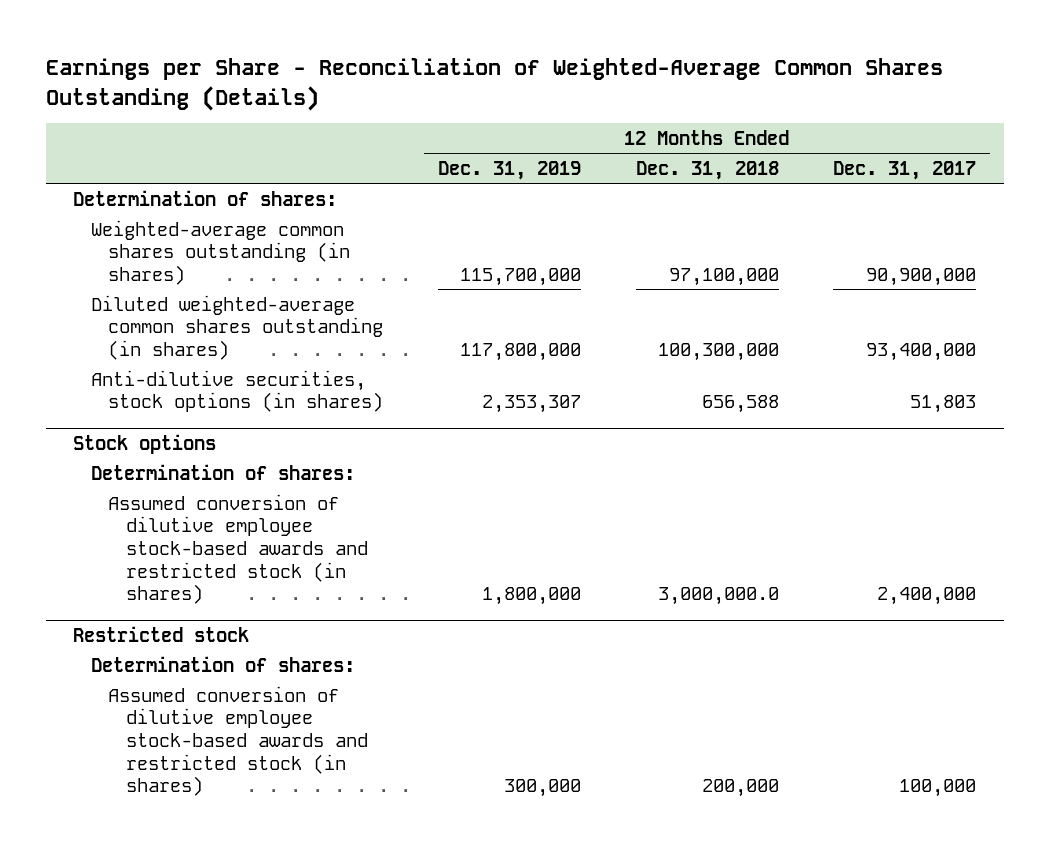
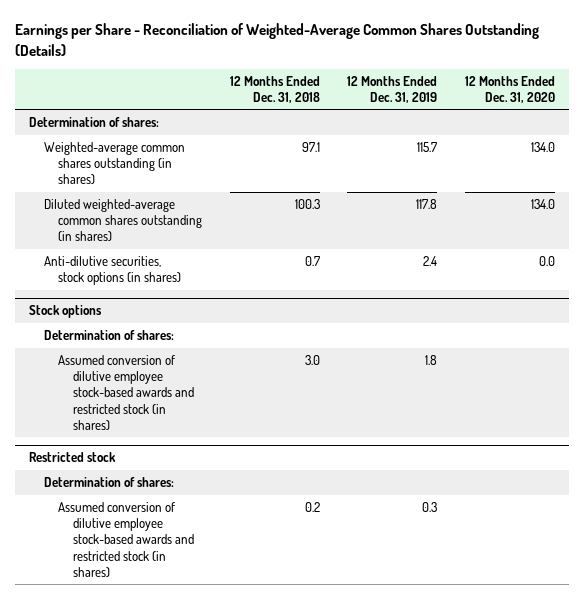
[833,160,977,180] Dec. 31, 2017 -> none
none -> [464,75,555,103] 12 Months Ended Dec. 31, 2020
[460,267,582,286] 115,700,000 -> [417,142,438,153] 115.7
[668,267,779,286] 97,100,000 -> [301,142,320,153] 97.1
[460,342,582,361] 117,800,000 -> [416,199,438,210] 117.8
[657,342,779,361] 100,300,000 -> [294,199,320,210] 100.3
[482,395,582,414] 2,353,307 -> [423,256,438,267] 2.4
[701,395,779,414] 656,588 -> [304,256,320,267] 0.7
[482,587,582,606] 1,800,000 -> [425,355,438,366] 1.8
[657,587,779,606] 3,000,000.0 -> [304,355,320,366] 3.0
[504,779,582,798] 300,000 -> [422,502,438,513] 0.3
[701,779,779,798] 200,000 -> [304,502,320,513] 0.2

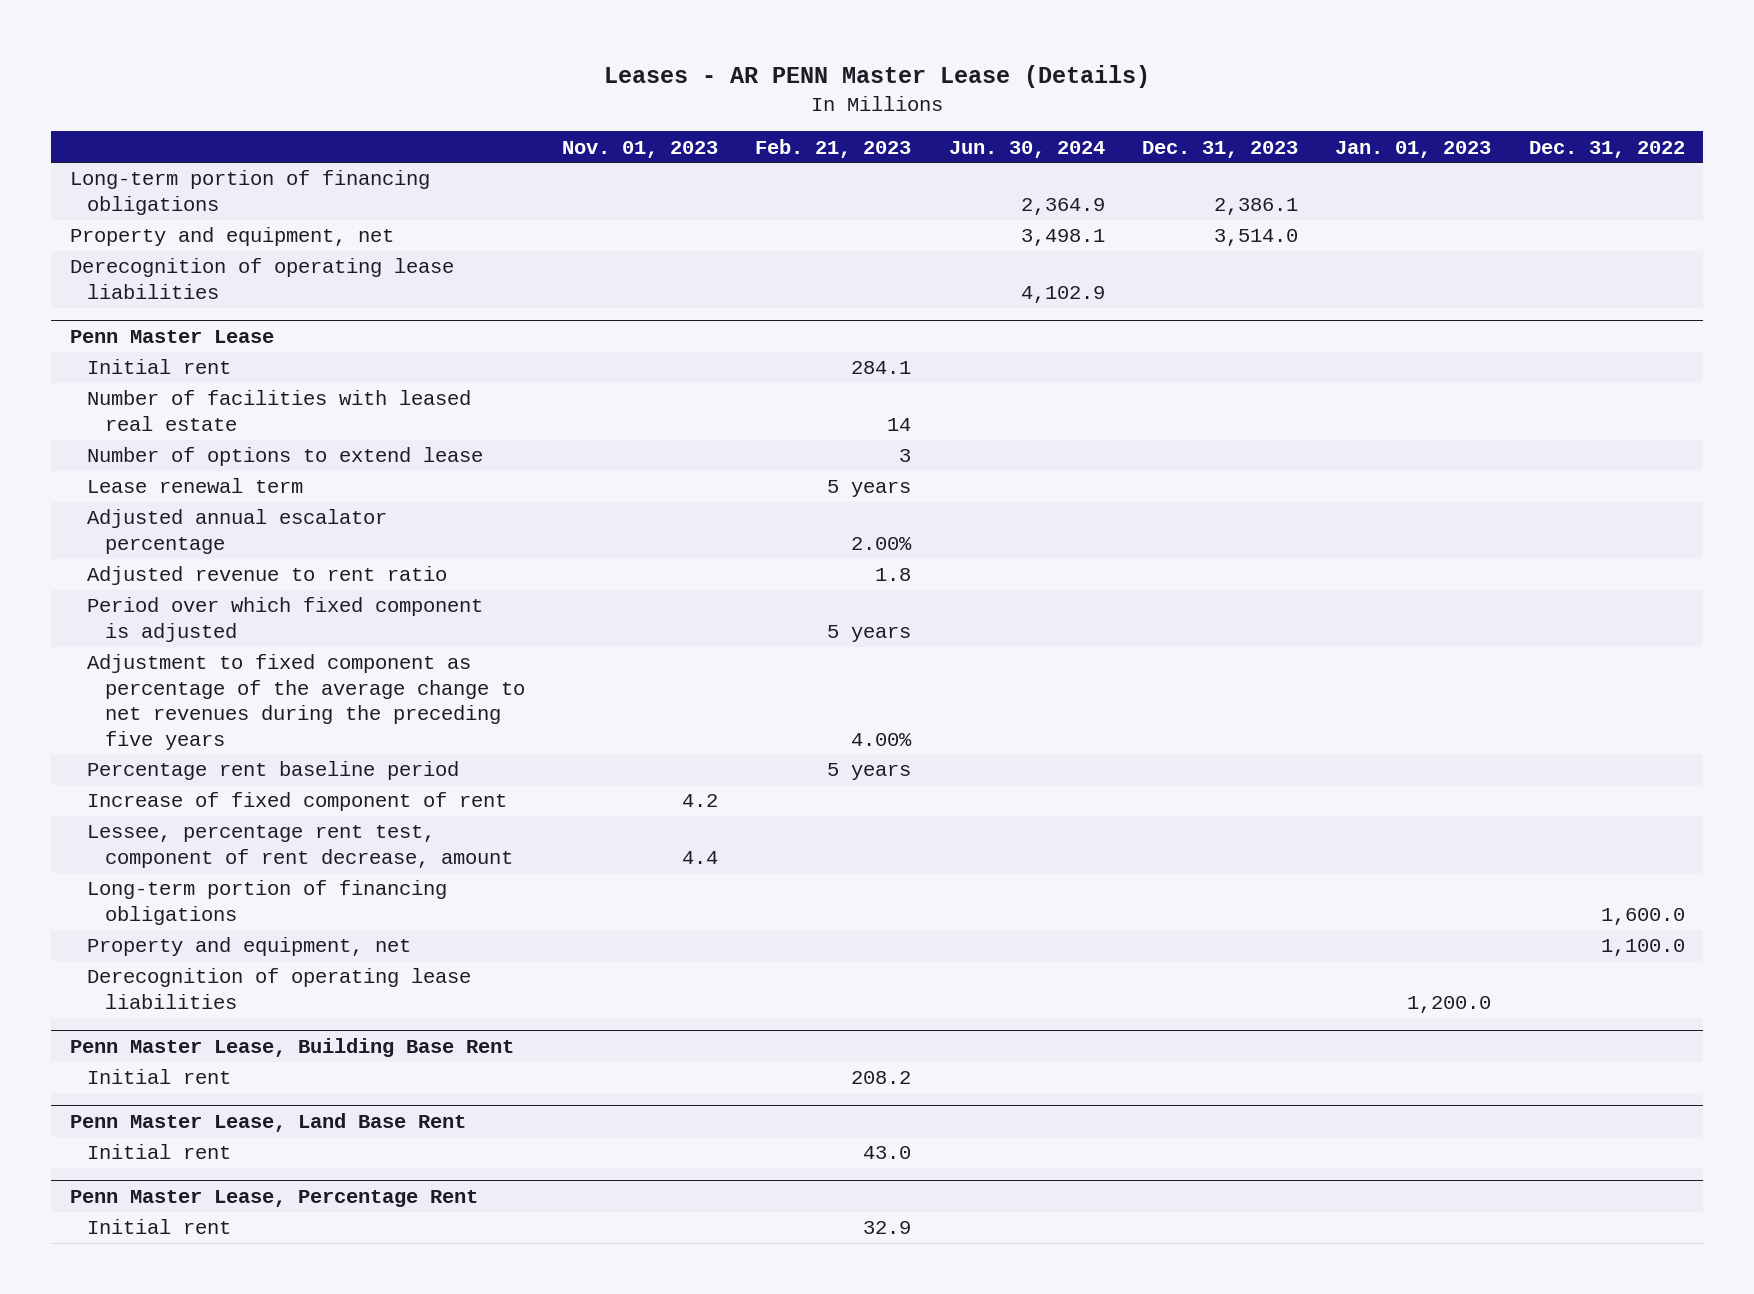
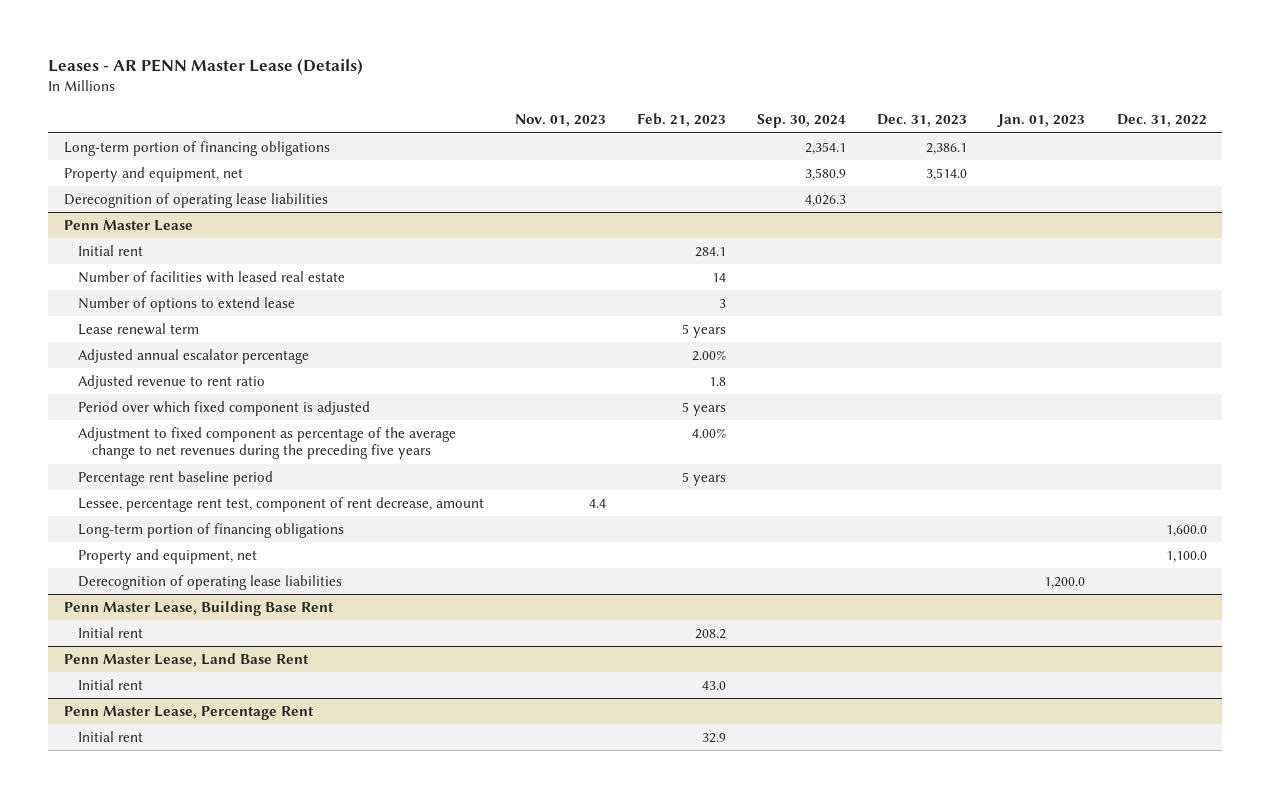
[948,140,1105,158] Jun. 30, 2024 -> none
none -> [757,114,847,129] Sep. 30, 2024
[87,792,508,812] Increase of fixed component of rent -> none

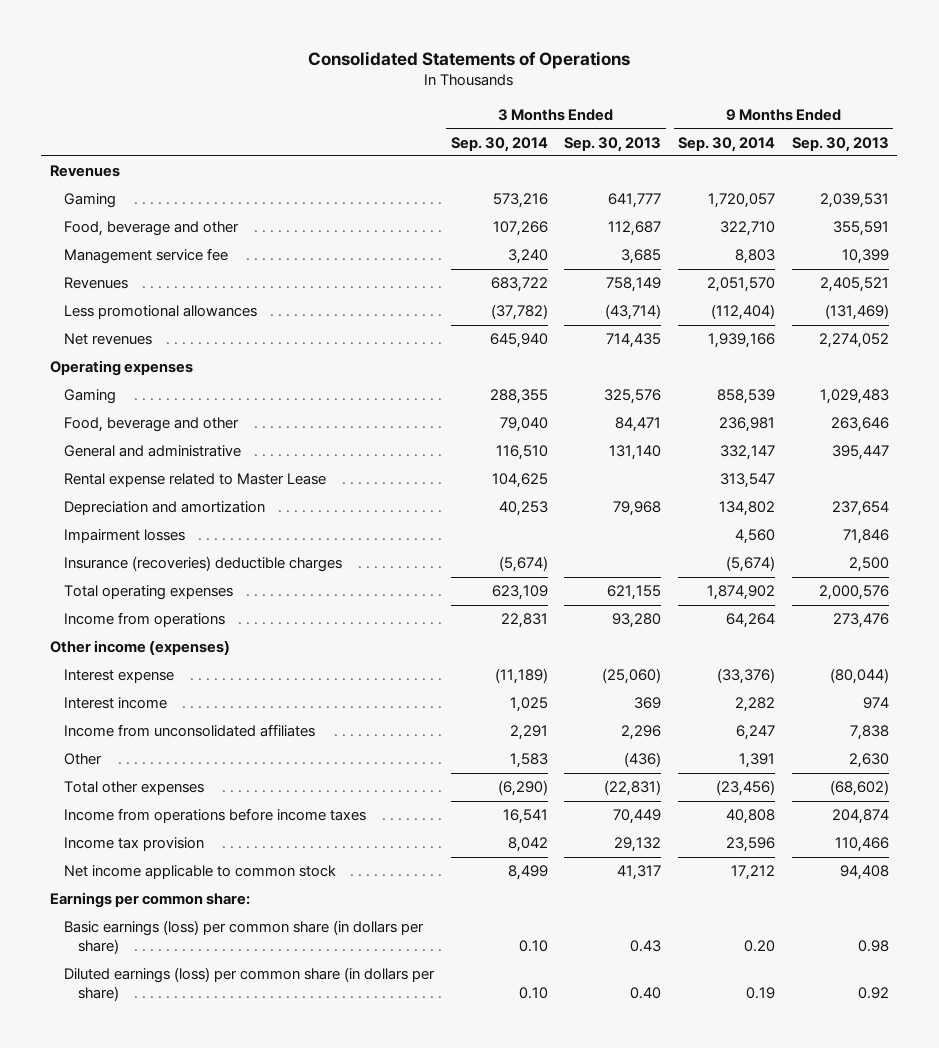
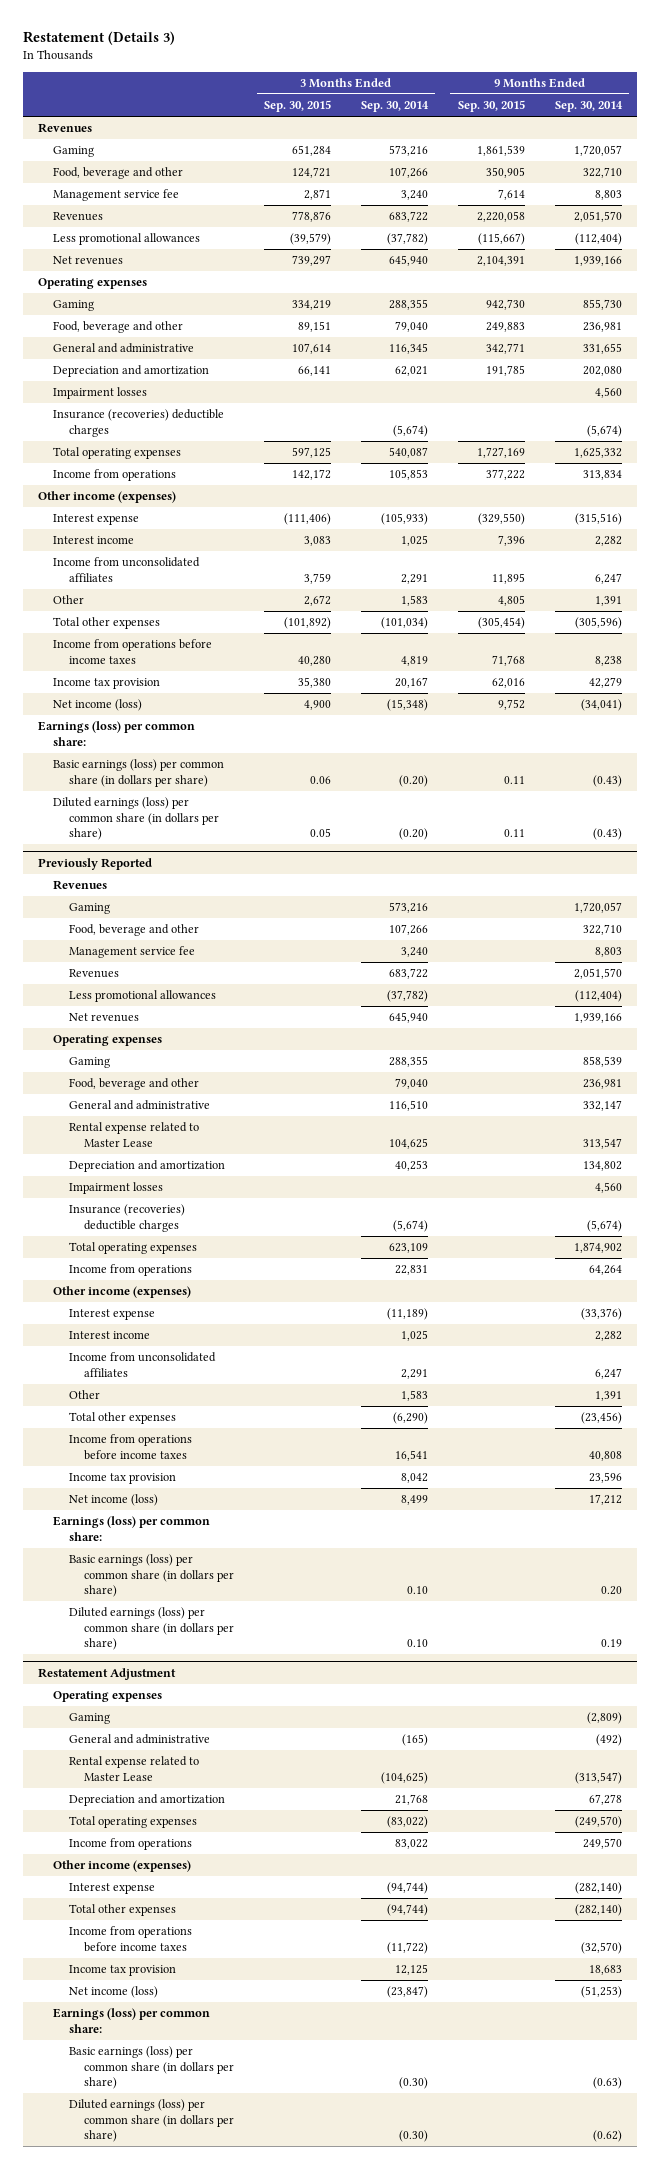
[308,50,631,69] Consolidated Statements of Operations -> [22,31,175,46] Restatement (Details 3)
[564,136,662,152] Sep. 30, 2013 -> none
[792,136,890,152] Sep. 30, 2013 -> none
none -> [264,100,332,113] Sep. 30, 2015
none -> [457,100,525,113] Sep. 30, 2015
none -> [53,300,95,312] Gaming
none -> [53,321,184,334] Food, beverage and other
none -> [53,343,195,354] General and administrative
none -> [53,365,210,378] Depreciation and amortization
none -> [53,387,148,400] Impairment losses
none -> [53,409,225,437] Insurance (recoveries) deductible charges
none -> [53,447,182,460] Total operating expenses
none -> [53,469,177,482] Income from operations
none -> [37,491,176,504] Other income (expenses)
none -> [53,514,140,526] Interest expense
none -> [53,536,135,545] Interest income
none -> [53,557,201,582] Income from unconsolidated affiliates
none -> [53,595,85,605] Other
none -> [53,617,161,630] Total other expenses
none -> [53,639,213,664] Income from operations before income taxes
none -> [53,678,161,690] Income tax provision
none -> [53,699,143,712] Net income (loss)
none -> [37,721,195,746] Earnings (loss) per common share:
none -> [53,759,225,787] Basic earnings (loss) per common share (in dollars per share)
none -> [53,797,219,841] Diluted earnings (loss) per common share (in dollars per share)
none -> [37,857,152,870] Previously Reported
none -> [53,880,108,891] Revenues
none -> [68,903,110,915] Gaming
none -> [68,924,199,937] Food, beverage and other
none -> [68,946,195,959] Management service fee
none -> [68,969,119,979] Revenues
none -> [68,990,216,1003] Less promotional allowances
none -> [68,1013,139,1023] Net revenues
none -> [53,1035,163,1047] Operating expenses
[63,865,336,880] Net income applicable to common stock -> [68,1494,158,1507] Net income (loss)
[49,892,250,909] Earnings per common share: -> [53,1516,211,1541] Earnings (loss) per common share:
none -> [37,1667,176,1680] Restatement Adjustment
none -> [53,1691,163,1703] Operating expenses
none -> [68,1713,110,1725] Gaming
none -> [68,1734,210,1745] General and administrative
none -> [68,1756,199,1781] Rental expense related to Master Lease
none -> [68,1794,225,1807] Depreciation and amortization
none -> [68,1816,197,1829] Total operating expenses
none -> [68,1838,192,1851] Income from operations
none -> [53,1860,192,1873] Other income (expenses)
none -> [68,1883,155,1895] Interest expense
none -> [68,1904,176,1917] Total other expenses
none -> [68,1926,192,1952] Income from operations before income taxes
none -> [68,1965,176,1977] Income tax provision
none -> [68,1986,158,1999] Net income (loss)
none -> [53,2008,211,2033] Earnings (loss) per common share:
none -> [68,2046,235,2090] Basic earnings (loss) per common share (in dollars per share)
none -> [68,2099,235,2143] Diluted earnings (loss) per common share (in dollars per share)

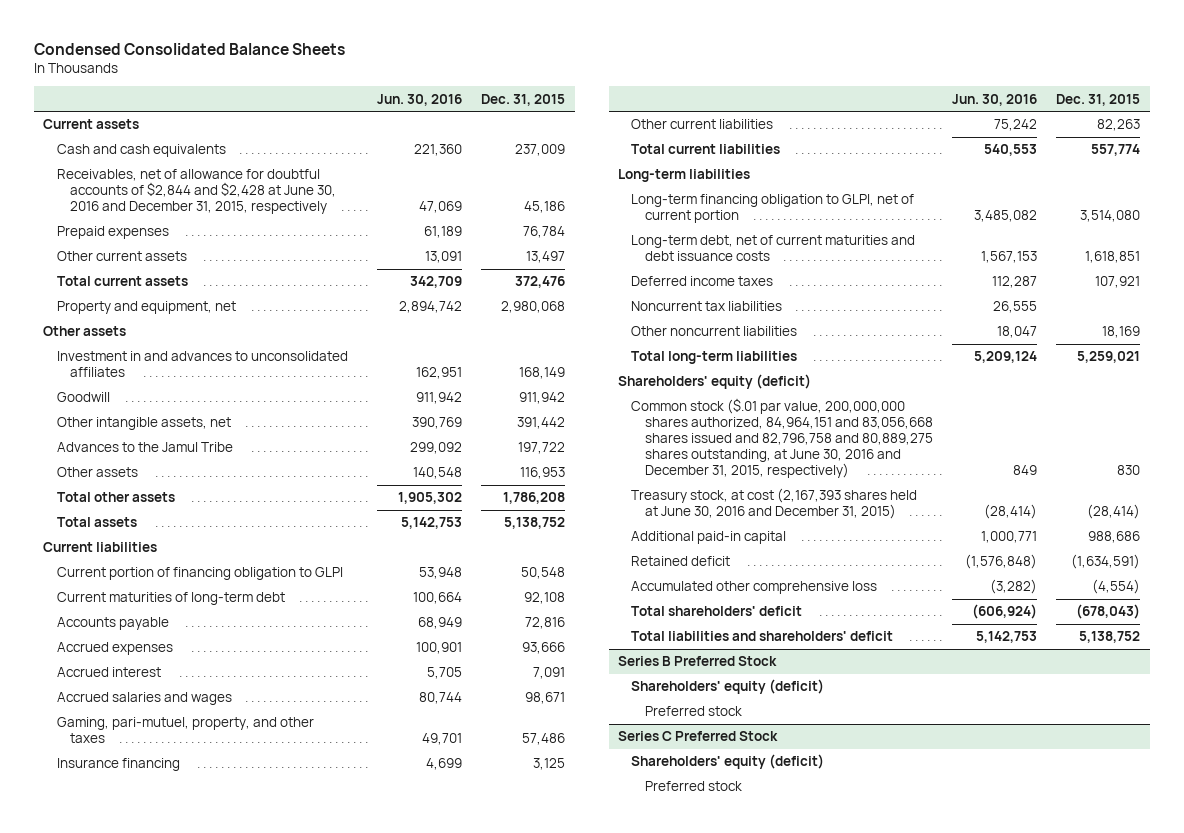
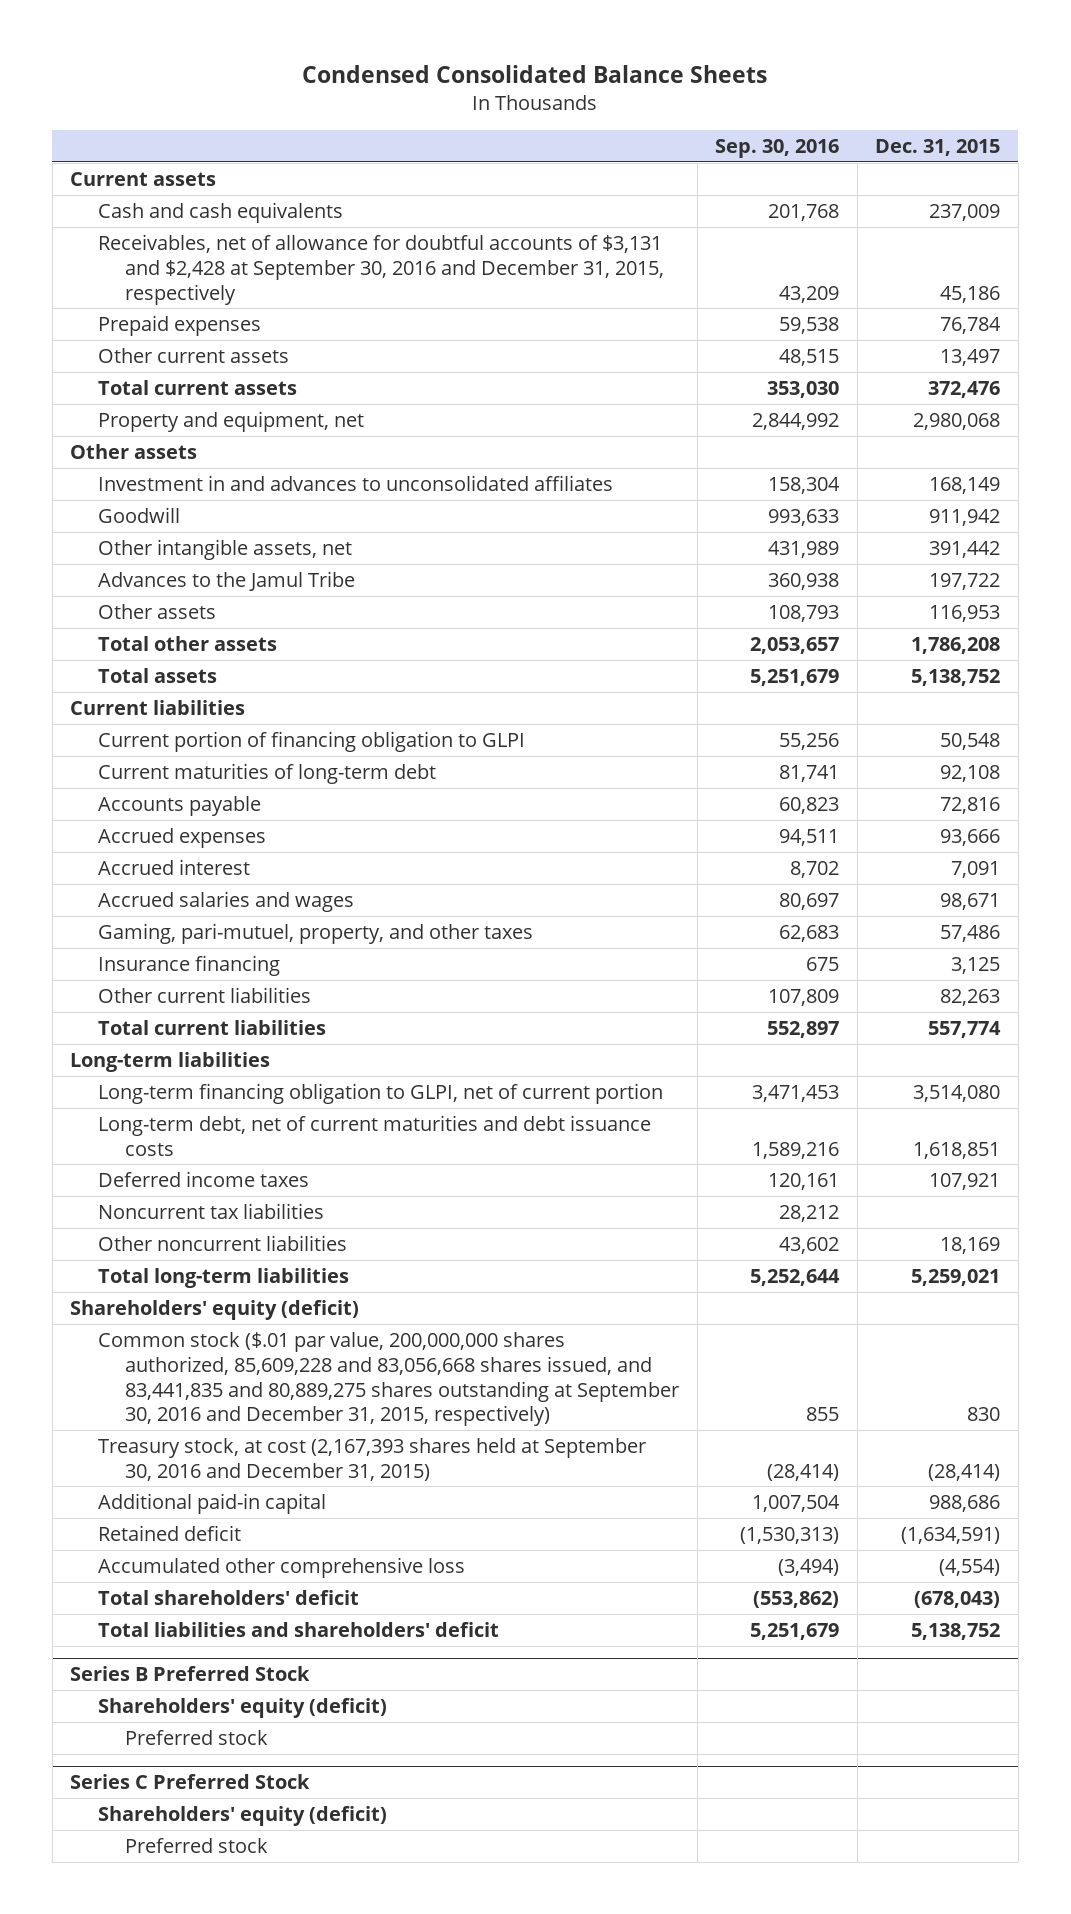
[377,93,463,106] Jun. 30, 2016 -> none
none -> [715,139,840,159] Sep. 30, 2016
[56,169,336,215] Receivables, net of allowance for doubtful accounts of $2,844 and $2,428 at June 30, 2016 and December 31, 2015, respectively -> [97,233,664,305] Receivables, net of allowance for doubtful accounts of $3,131 and $2,428 at September 30, 2016 and December 31, 2015, respectively
[631,398,933,478] Common stock ($.01 par value, 200,000,000 shares authorized, 84,964,151 and 83,056,668 shares issued and 82,796,758 and 80,889,275 shares outstanding, at June 30, 2016 and December 31, 2015, respectively) -> [97,1331,679,1427] Common stock ($.01 par value, 200,000,000 shares authorized, 85,609,228 and 83,056,668 shares issued, and 83,441,835 and 80,889,275 shares outstanding at September 30, 2016 and December 31, 2015, respectively)
[631,488,918,520] Treasury stock, at cost (2,167,393 shares held at June 30, 2016 and December 31, 2015) -> [97,1437,646,1481] Treasury stock, at cost (2,167,393 shares held at September 30, 2016 and December 31, 2015)

